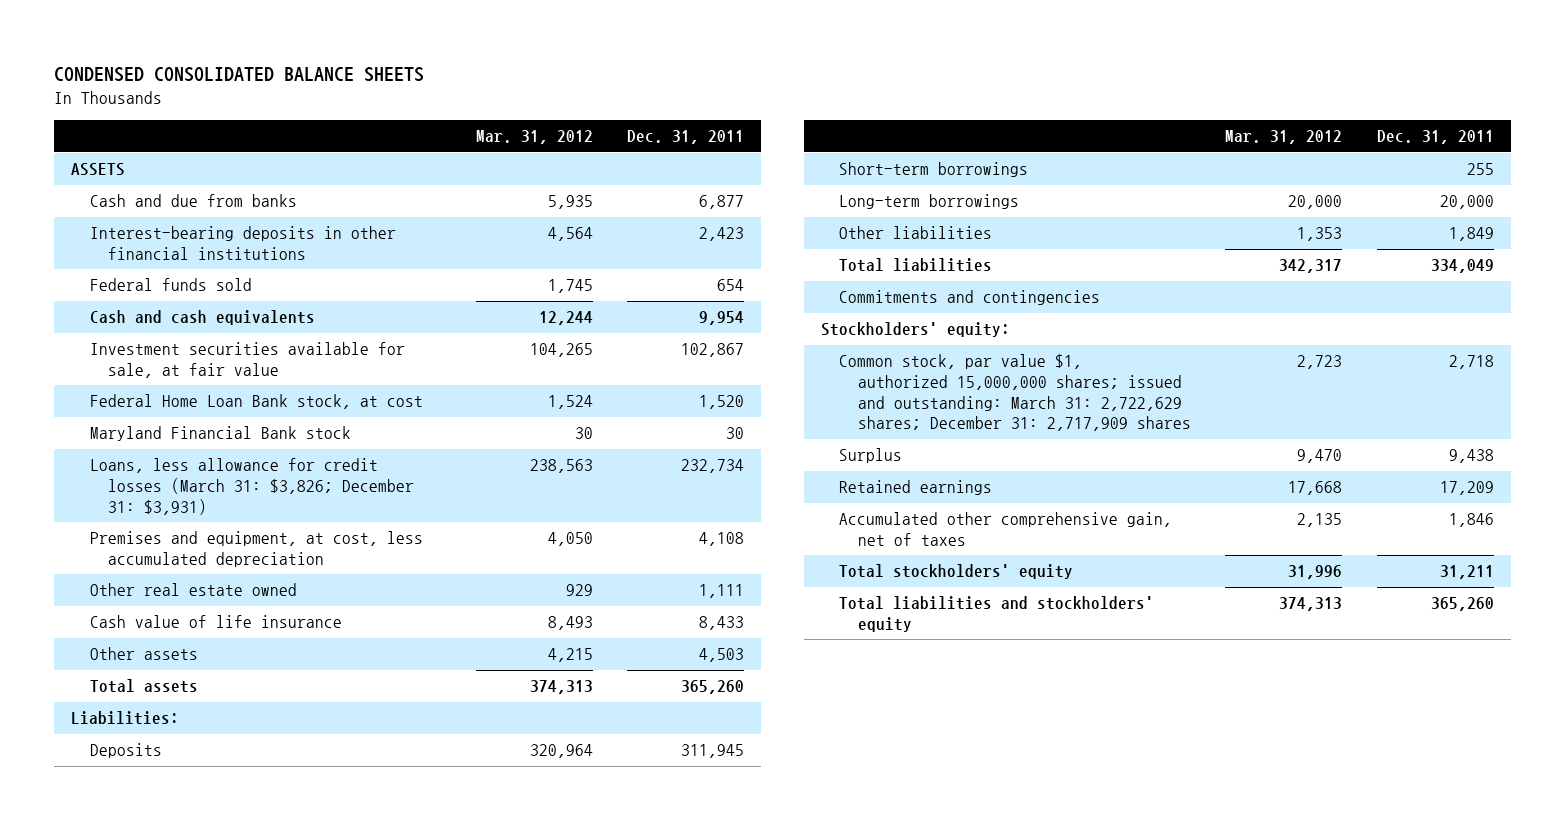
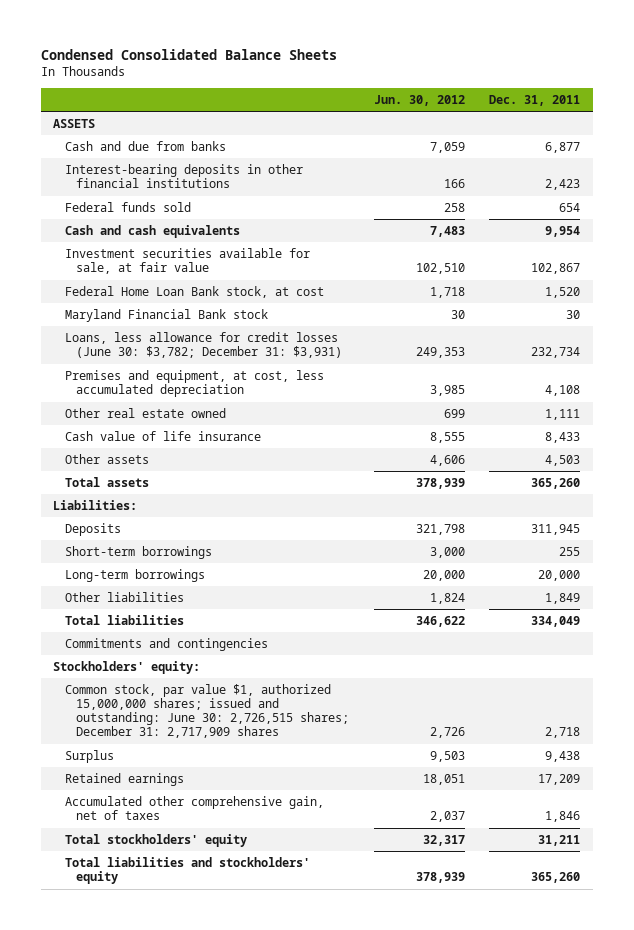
[54,67,425,83] CONDENSED CONSOLIDATED BALANCE SHEETS -> [40,48,337,60] Condensed Consolidated Balance Sheets
[475,130,593,145] Mar. 31, 2012 -> none
none -> [373,94,465,106] Jun. 30, 2012
[89,458,415,515] Loans, less allowance for credit losses (March 31: $3,826; December 31: $3,931) -> [64,332,342,359] Loans, less allowance for credit losses (June 30: $3,782; December 31: $3,931)
[839,354,1191,432] Common stock, par value $1, authorized 15,000,000 shares; issued and outstanding: March 31: 2,722,629 shares; December 31: 2,717,909 shares -> [64,684,349,739] Common stock, par value $1, authorized 15,000,000 shares; issued and outstanding: June 30: 2,726,515 shares; December 31: 2,717,909 shares

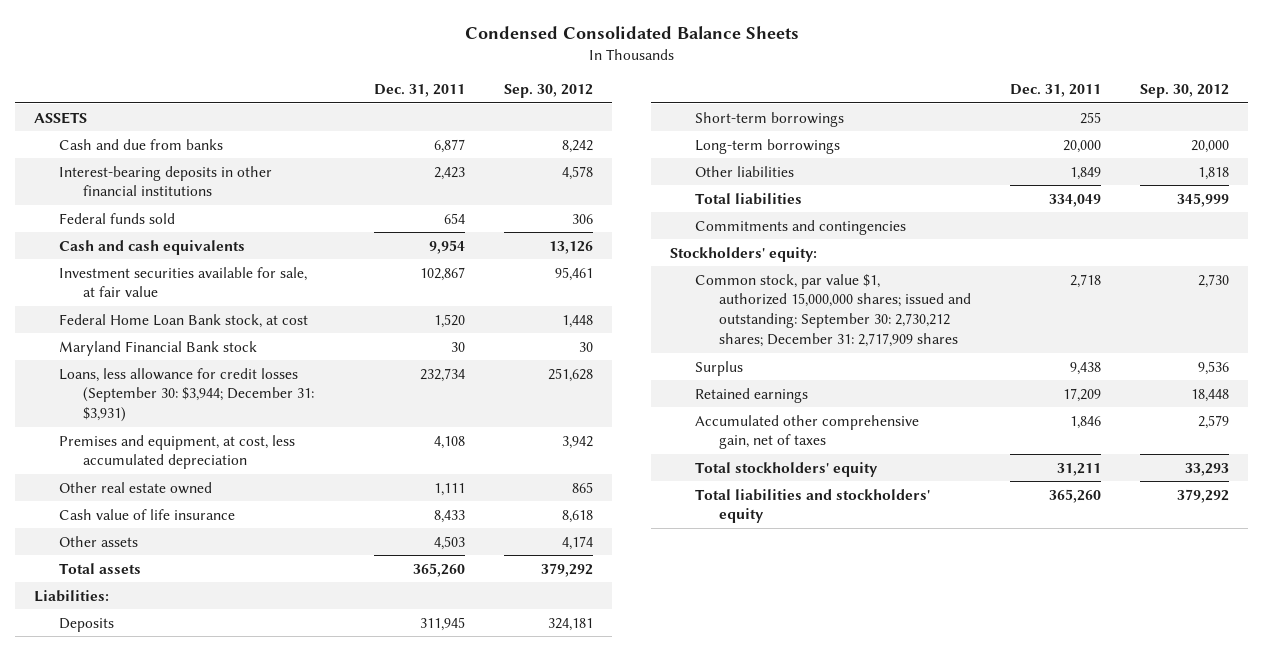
[373,94,465,106] Jun. 30, 2012 -> none
none -> [503,83,593,98] Sep. 30, 2012
[64,332,342,359] Loans, less allowance for credit losses (June 30: $3,782; December 31: $3,931) -> [58,367,314,423] Loans, less allowance for credit losses (September 30: $3,944; December 31: $3,931)
[64,684,349,739] Common stock, par value $1, authorized 15,000,000 shares; issued and outstanding: June 30: 2,726,515 shares; December 31: 2,717,909 shares -> [694,273,971,348] Common stock, par value $1, authorized 15,000,000 shares; issued and outstanding: September 30: 2,730,212 shares; December 31: 2,717,909 shares

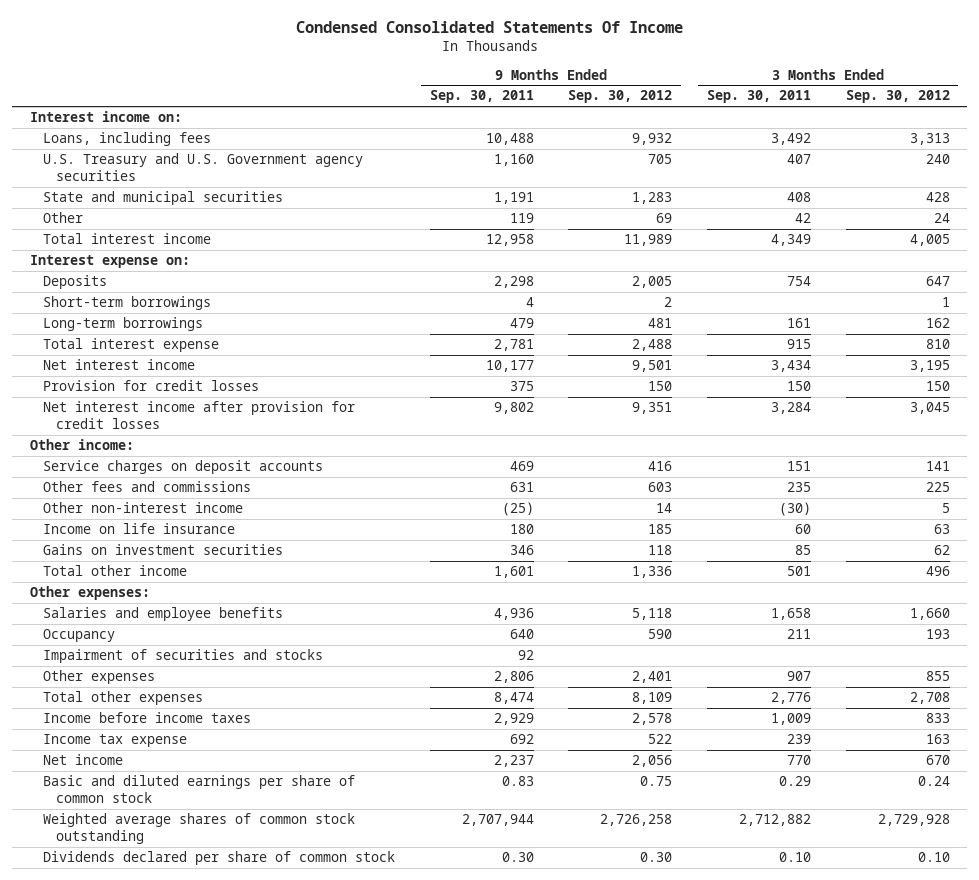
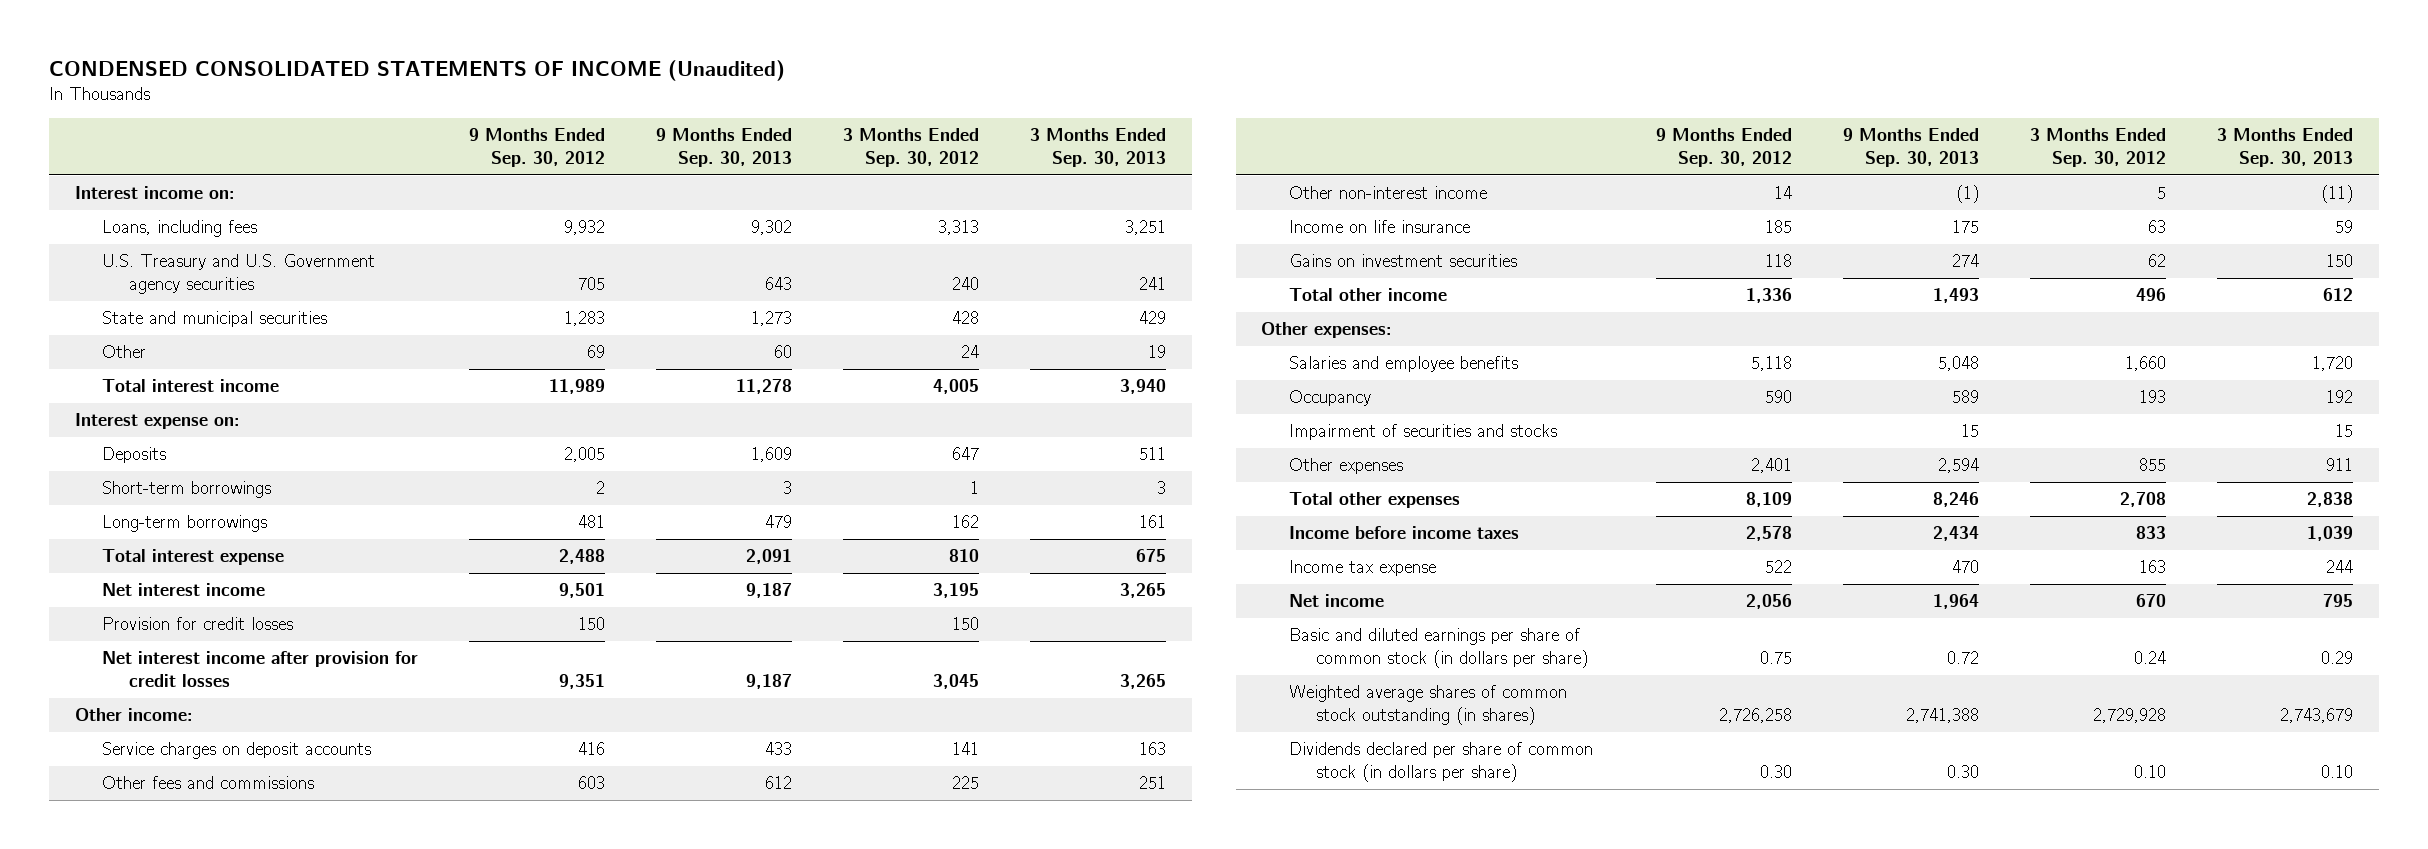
[295,21,683,34] Condensed Consolidated Statements Of Income -> [49,60,786,82] CONDENSED CONSOLIDATED STATEMENTS OF INCOME (Unaudited)
[429,90,534,104] Sep. 30, 2011 -> none
[707,90,812,104] Sep. 30, 2011 -> none
none -> [656,128,793,167] 9 Months Ended Sep. 30, 2013
none -> [1030,128,1167,167] 3 Months Ended Sep. 30, 2013
[42,775,355,804] Basic and diluted earnings per share of common stock -> [1288,628,1588,668] Basic and diluted earnings per share of common stock (in dollars per share)
[42,813,355,845] Weighted average shares of common stock outstanding -> [1288,685,1567,725] Weighted average shares of common stock outstanding (in shares)
[42,851,395,866] Dividends declared per share of common stock -> [1288,742,1593,782] Dividends declared per share of common stock (in dollars per share)

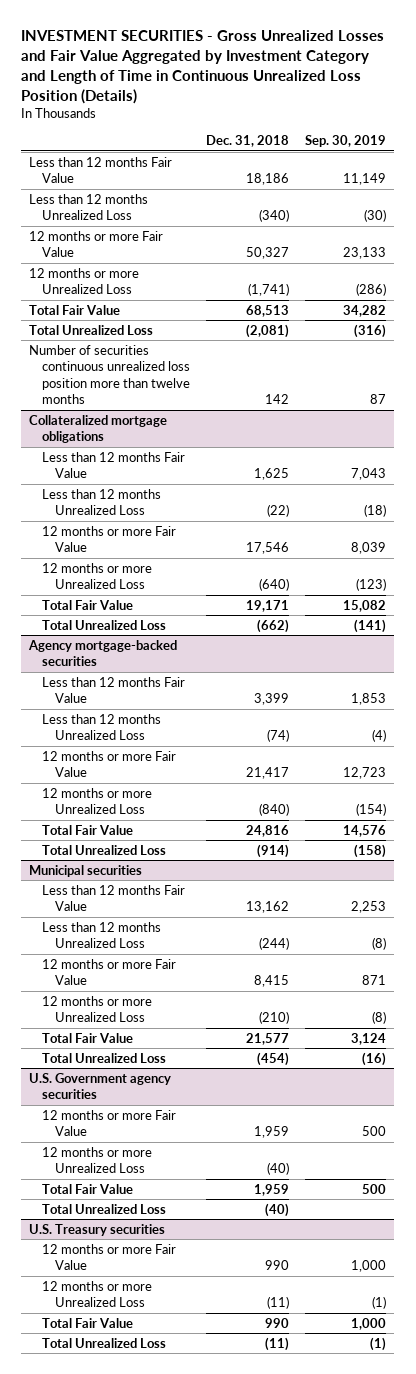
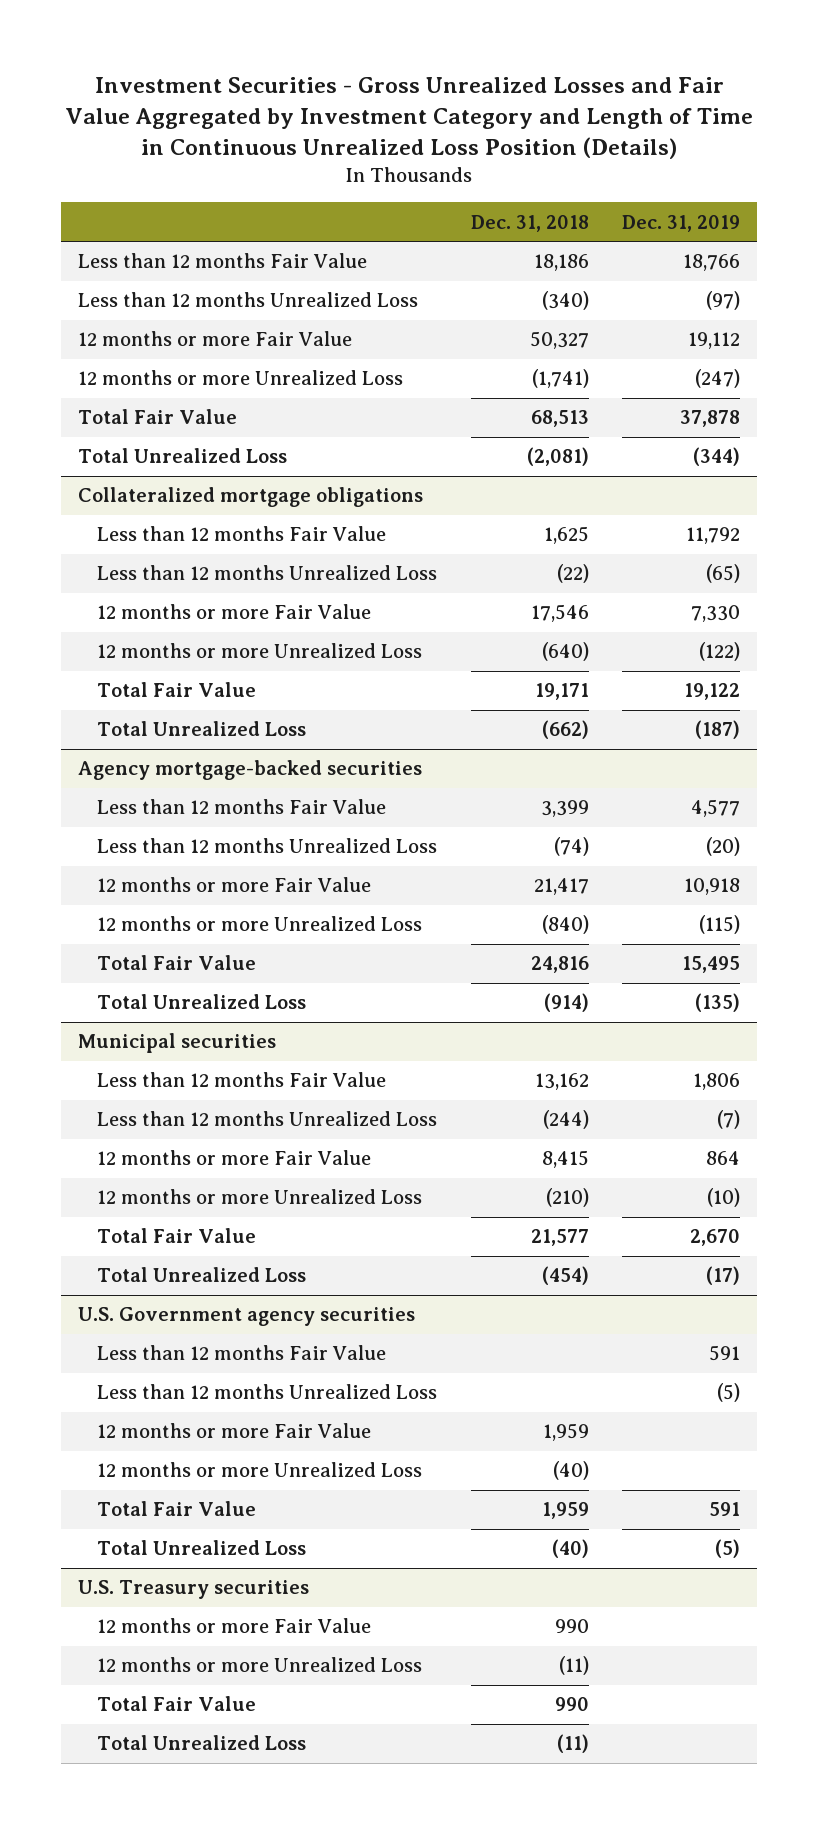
[21,30,385,104] INVESTMENT SECURITIES - Gross Unrealized Losses and Fair Value Aggregated by Investment Category and Length of Time in Continuous Unrealized Loss Position (Details) -> [65,76,754,159] Investment Securities - Gross Unrealized Losses and Fair Value Aggregated by Investment Category and Length of Time in Continuous Unrealized Loss Position (Details)
[305,135,387,148] Sep. 30, 2019 -> none
none -> [622,214,741,232] Dec. 31, 2019
[29,344,191,405] Number of securities continuous unrealized loss position more than twelve months -> none
none -> [97,1345,387,1361] Less than 12 months Fair Value
none -> [97,1384,438,1400] Less than 12 months Unrealized Loss

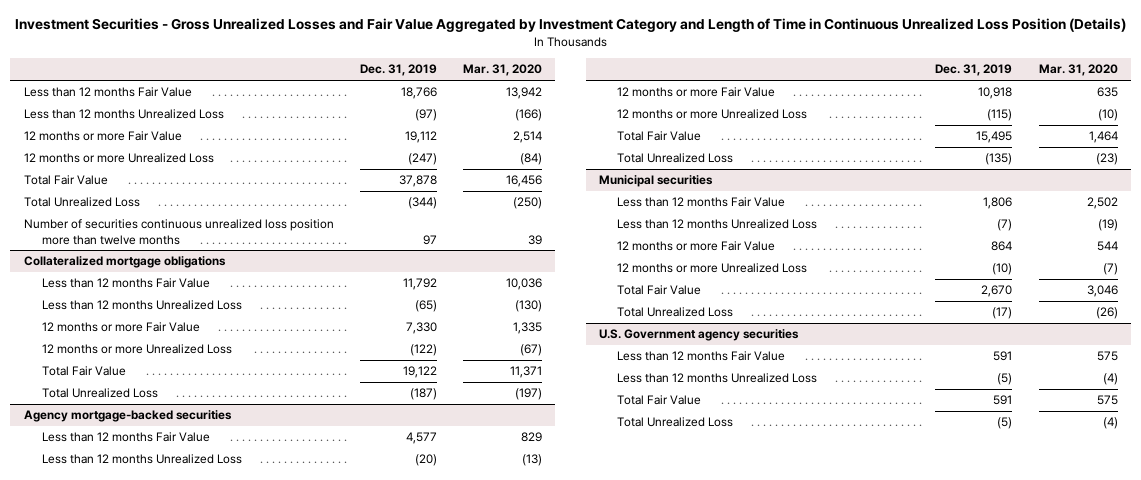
[470,214,589,232] Dec. 31, 2018 -> none
none -> [463,64,543,77] Mar. 31, 2020
none -> [23,219,334,245] Number of securities continuous unrealized loss position more than twelve months
[97,1423,372,1439] 12 months or more Fair Value -> none
[97,1462,423,1478] 12 months or more Unrealized Loss -> none
[78,1580,310,1600] U.S. Treasury securities -> none
[97,1618,372,1634] 12 months or more Fair Value -> none
[97,1657,423,1673] 12 months or more Unrealized Loss -> none
[97,1696,257,1712] Total Fair Value -> none
[97,1735,307,1751] Total Unrealized Loss -> none

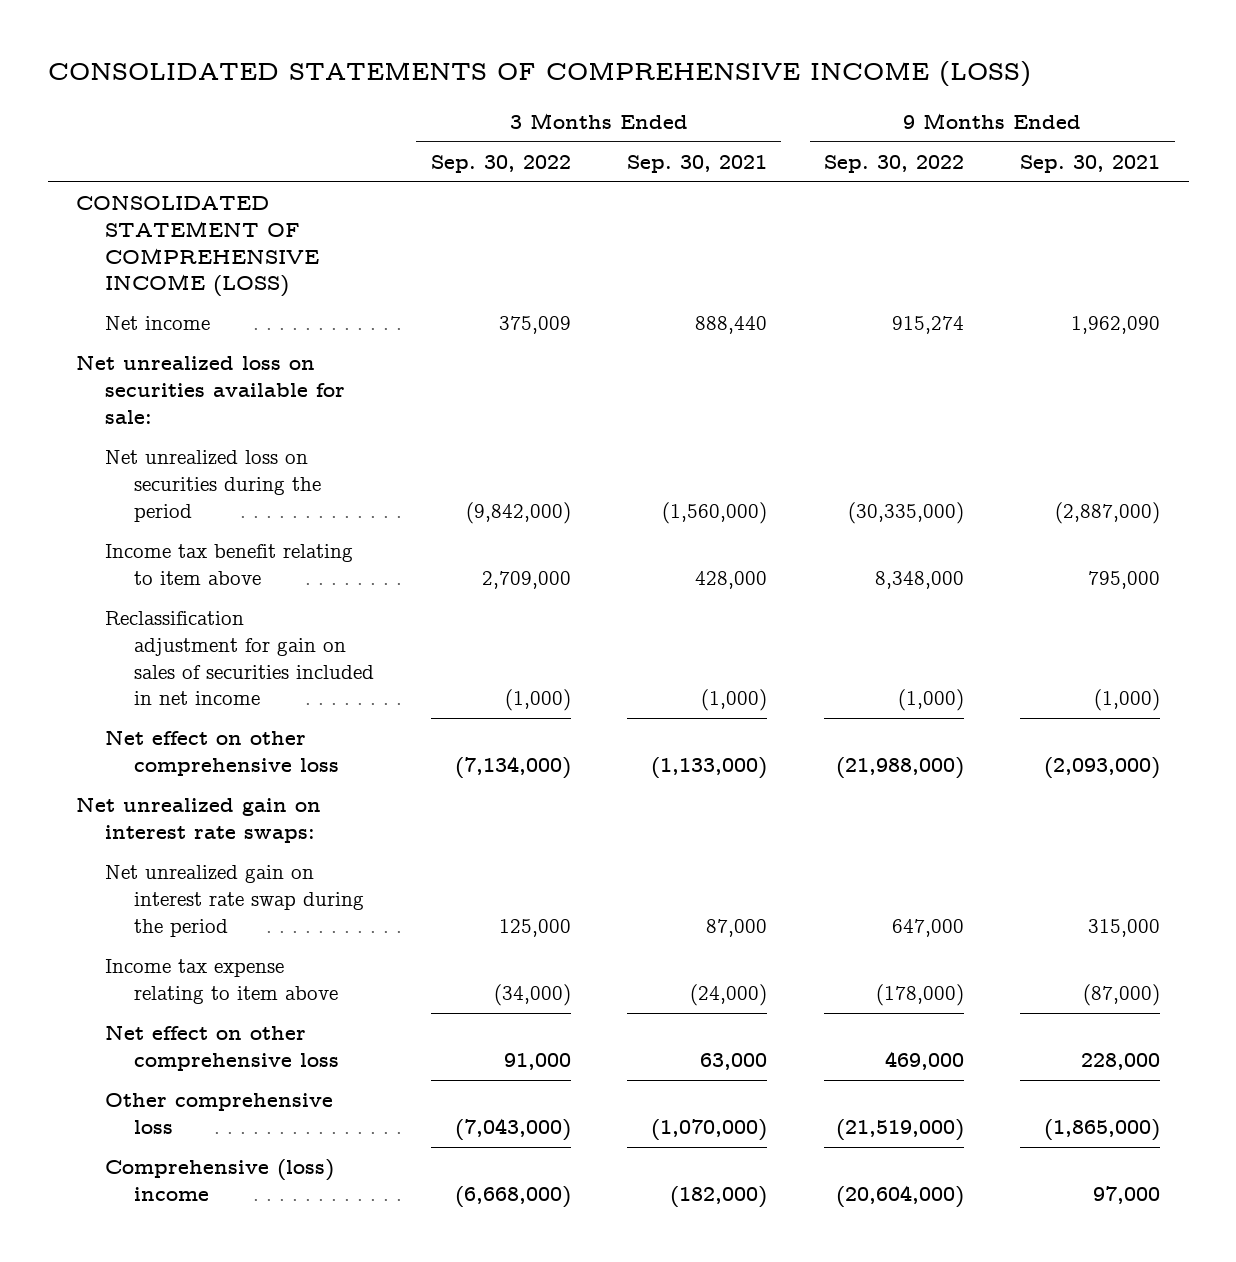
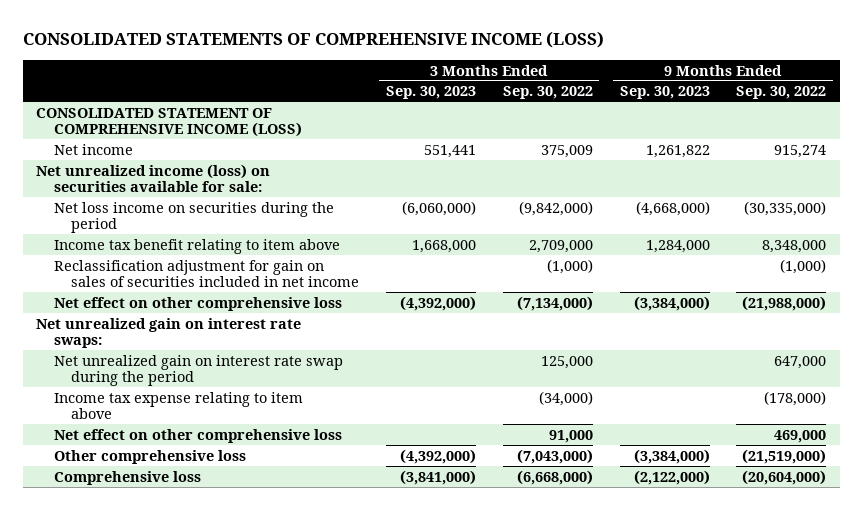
[627,155,768,174] Sep. 30, 2021 -> none
[1020,155,1161,174] Sep. 30, 2021 -> none
none -> [385,86,476,100] Sep. 30, 2023
none -> [619,86,710,100] Sep. 30, 2023
[75,355,345,424] Net unrealized loss on securities available for sale: -> [36,163,271,193] Net unrealized income (loss) on securities available for sale:
[104,450,321,522] Net unrealized loss on securities during the period -> [53,201,334,234] Net loss income on securities during the period
[104,1159,334,1202] Comprehensive (loss) income -> [53,470,201,485] Comprehensive loss

